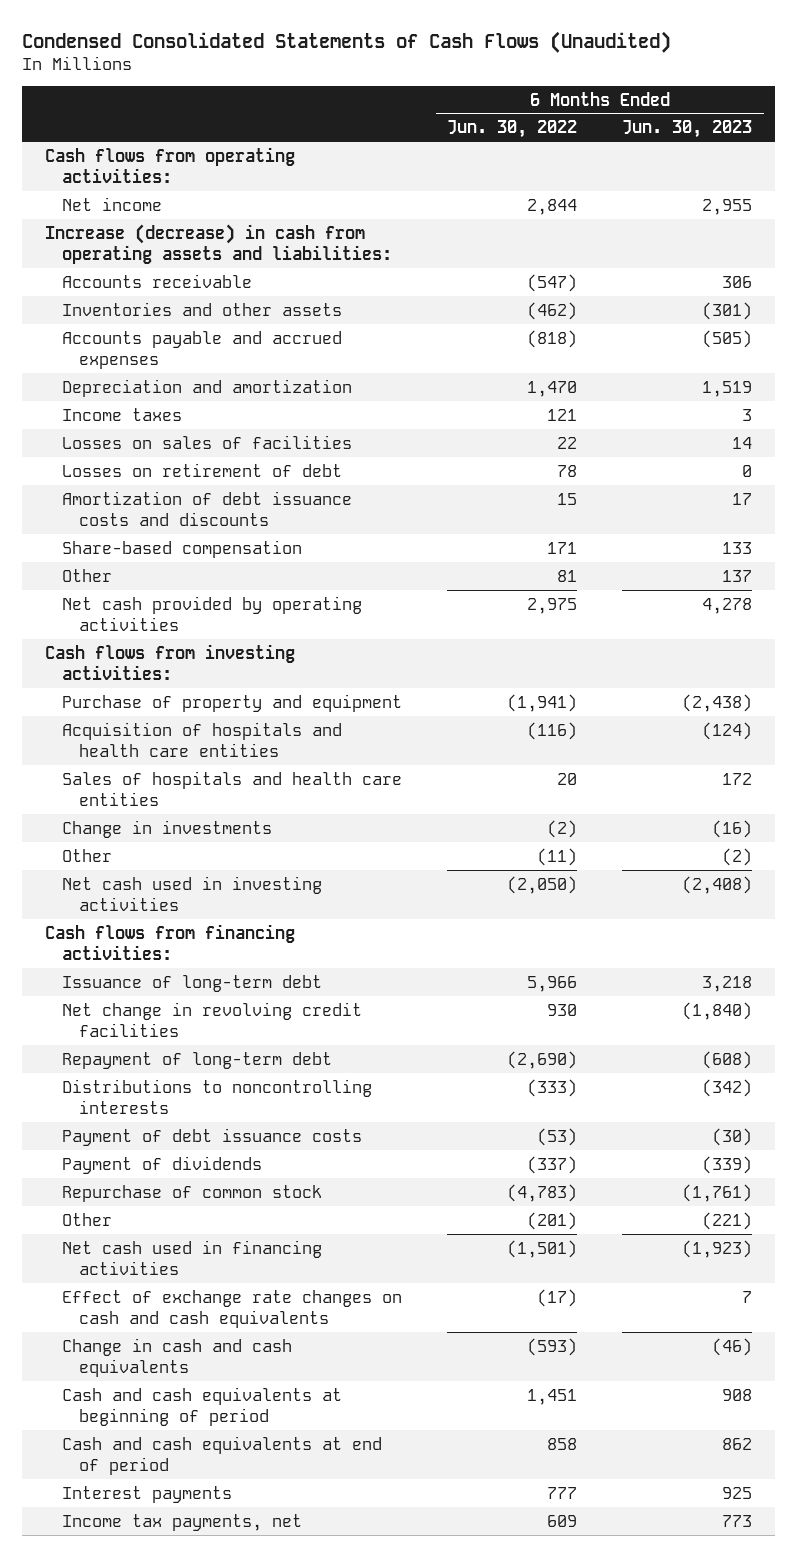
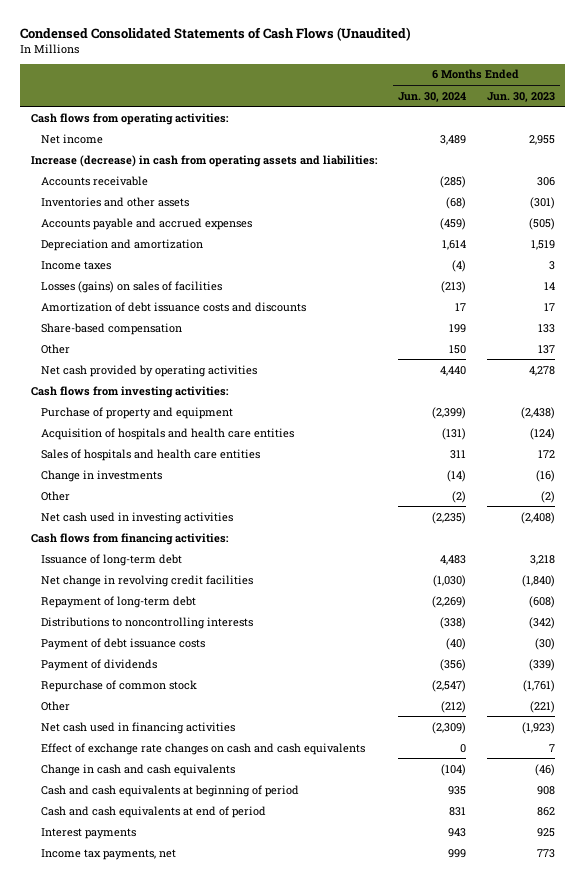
[447,120,578,139] Jun. 30, 2022 -> none
none -> [397,91,466,102] Jun. 30, 2024
[62,462,343,477] Losses on retirement of debt -> none
[62,434,353,449] Losses on sales of facilities -> [41,280,223,293] Losses (gains) on sales of facilities

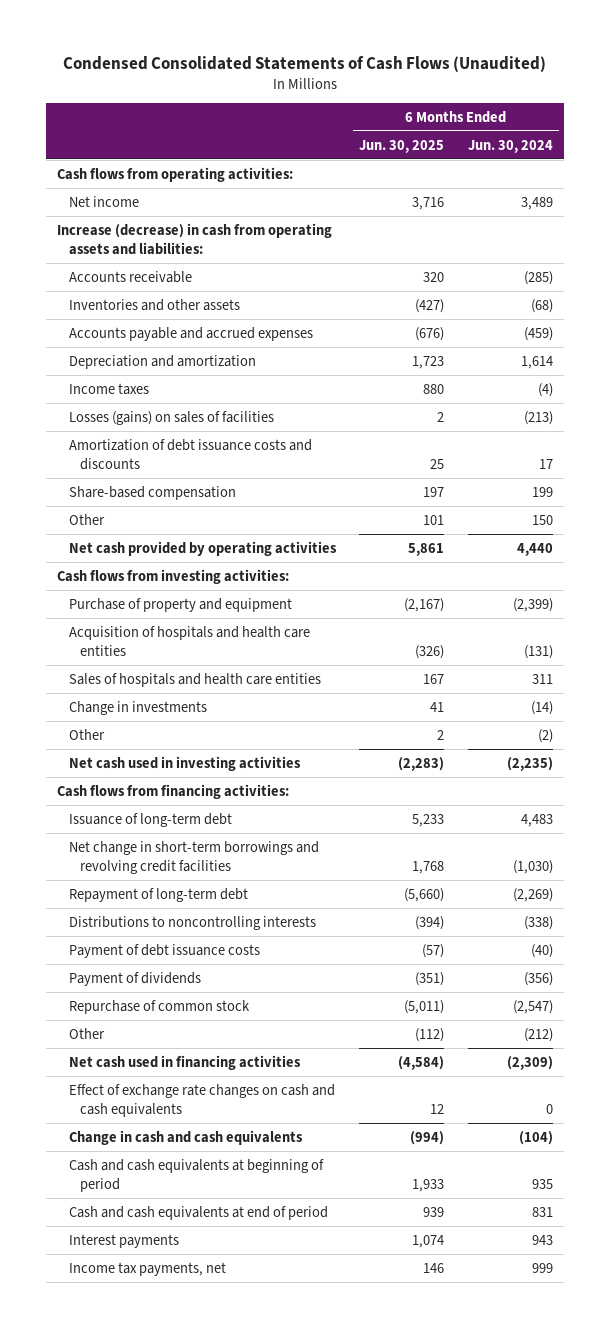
[486,91,555,102] Jun. 30, 2023 -> none
none -> [359,139,445,153] Jun. 30, 2025
[41,574,254,587] Net change in revolving credit facilities -> [68,840,319,874] Net change in short-term borrowings and revolving credit facilities

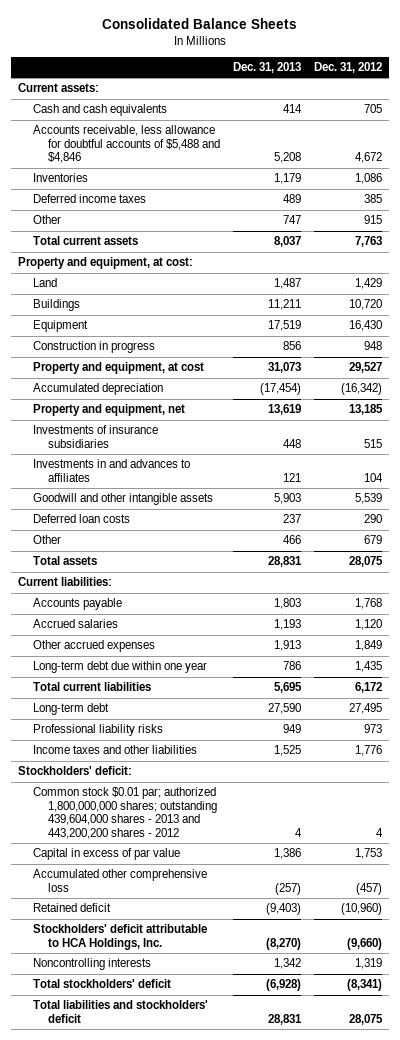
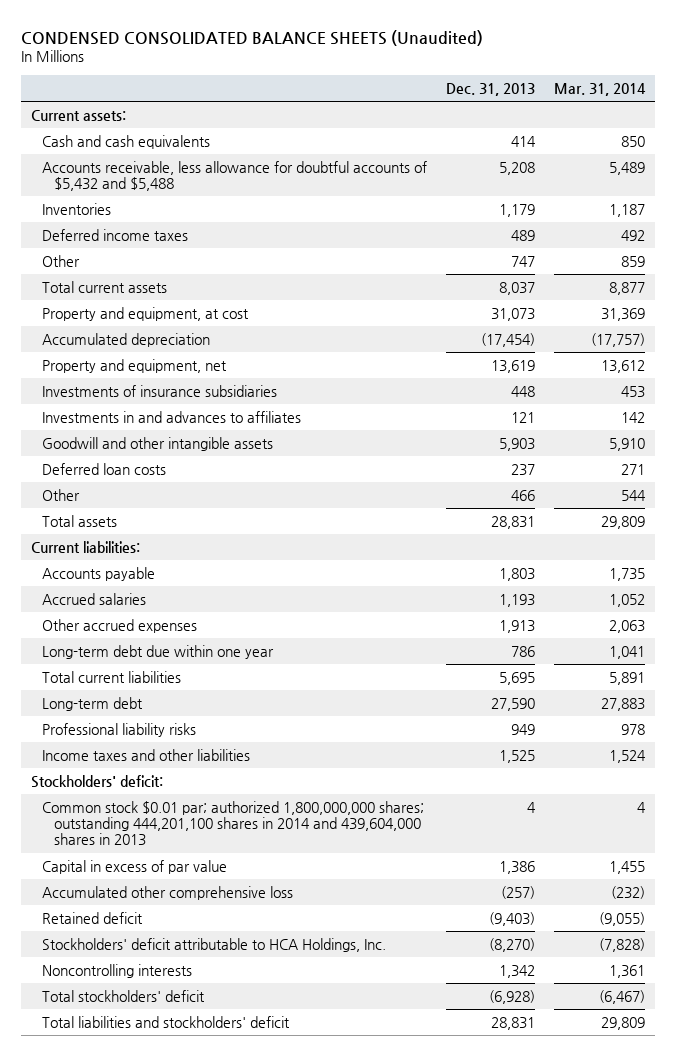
[102,18,298,30] Consolidated Balance Sheets -> [21,29,484,46] CONDENSED CONSOLIDATED BALANCE SHEETS (Unaudited)
[314,62,383,74] Dec. 31, 2012 -> none
none -> [554,82,647,96] Mar. 31, 2014
[32,125,221,164] Accounts receivable, less allowance for doubtful accounts of $5,488 and $4,846 -> [42,160,428,192] Accounts receivable, less allowance for doubtful accounts of $5,432 and $5,488
[17,257,193,270] Property and equipment, at cost: -> none
[32,278,57,288] Land -> none
[32,299,80,312] Buildings -> none
[32,320,88,333] Equipment -> none
[32,341,155,354] Construction in progress -> none
[32,787,218,839] Common stock $0.01 par; authorized 1,800,000,000 shares; outstanding 439,604,000 shares - 2013 and 443,200,200 shares - 2012 -> [42,800,425,847] Common stock $0.01 par; authorized 1,800,000,000 shares; outstanding 444,201,100 shares in 2014 and 439,604,000 shares in 2013

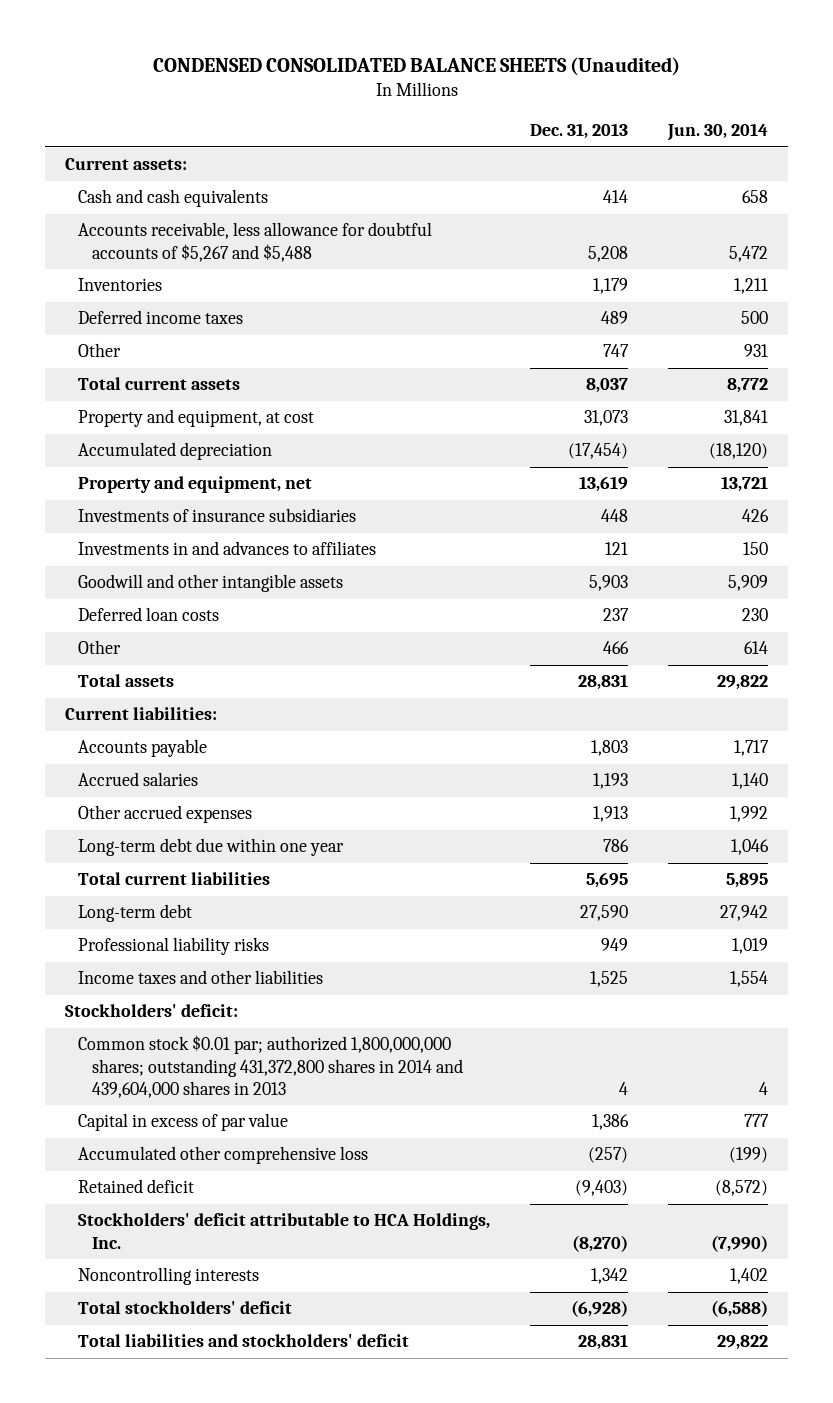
[554,82,647,96] Mar. 31, 2014 -> none
none -> [667,123,769,142] Jun. 30, 2014
[42,160,428,192] Accounts receivable, less allowance for doubtful accounts of $5,432 and $5,488 -> [78,222,433,262] Accounts receivable, less allowance for doubtful accounts of $5,267 and $5,488
[42,800,425,847] Common stock $0.01 par; authorized 1,800,000,000 shares; outstanding 444,201,100 shares in 2014 and 439,604,000 shares in 2013 -> [78,1035,463,1098] Common stock $0.01 par; authorized 1,800,000,000 shares; outstanding 431,372,800 shares in 2014 and 439,604,000 shares in 2013

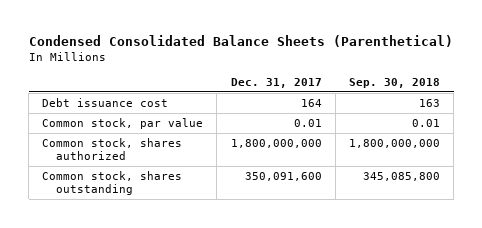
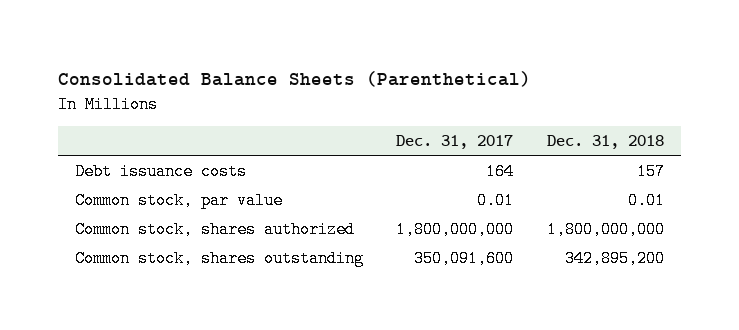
[28,34,453,47] Condensed Consolidated Balance Sheets (Parenthetical) -> [57,71,531,88] Consolidated Balance Sheets (Parenthetical)
[349,77,441,88] Sep. 30, 2018 -> none
none -> [546,135,664,150] Dec. 31, 2018
[42,97,169,107] Debt issuance cost -> [74,162,247,180] Debt issuance costs

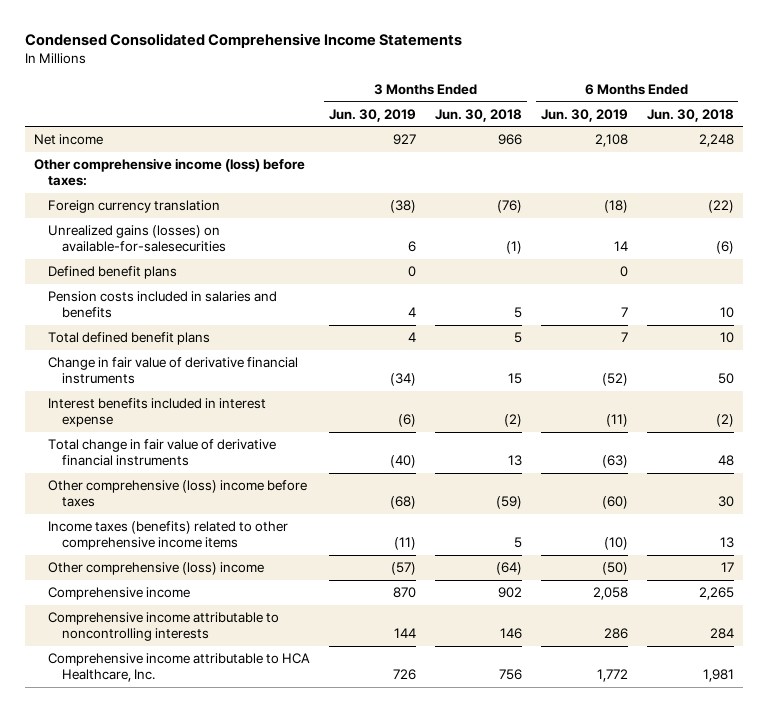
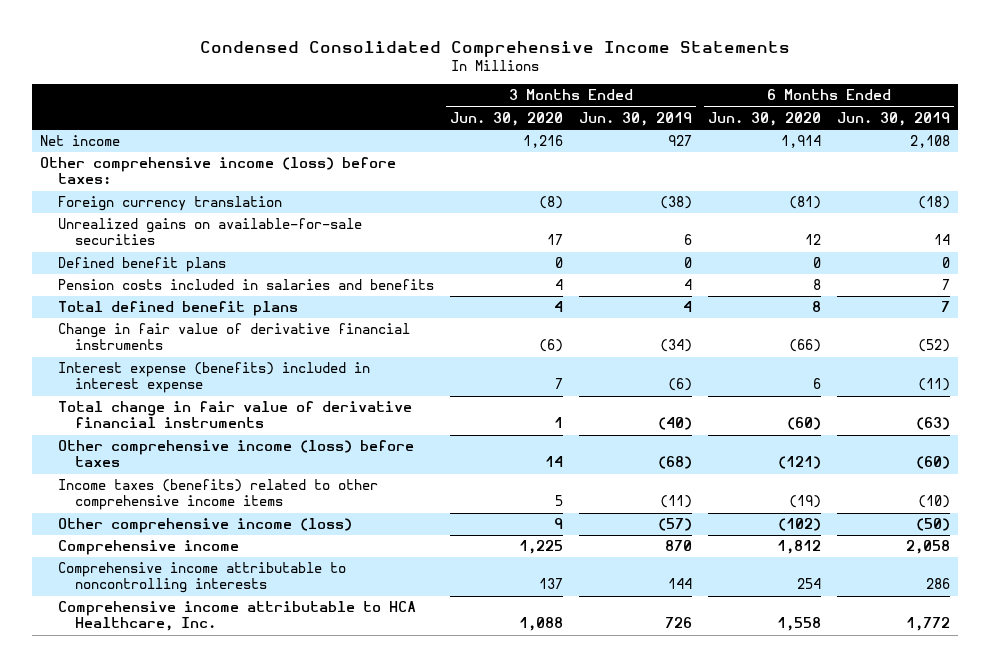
[434,108,522,122] Jun. 30, 2018 -> none
[646,108,734,122] Jun. 30, 2018 -> none
none -> [449,111,563,126] Jun. 30, 2020
none -> [707,111,821,126] Jun. 30, 2020
[48,225,227,253] Unrealized gains (losses) on available-for-salesecurities -> [57,218,362,246] Unrealized gains on available-for-sale securities
[48,398,267,428] Interest benefits included in interest expense -> [57,362,370,394] Interest expense (benefits) included in interest expense
[48,480,308,508] Other comprehensive (loss) income before taxes -> [57,440,414,468] Other comprehensive income (loss) before taxes
[48,562,265,576] Other comprehensive (loss) income -> [57,518,352,534] Other comprehensive income (loss)

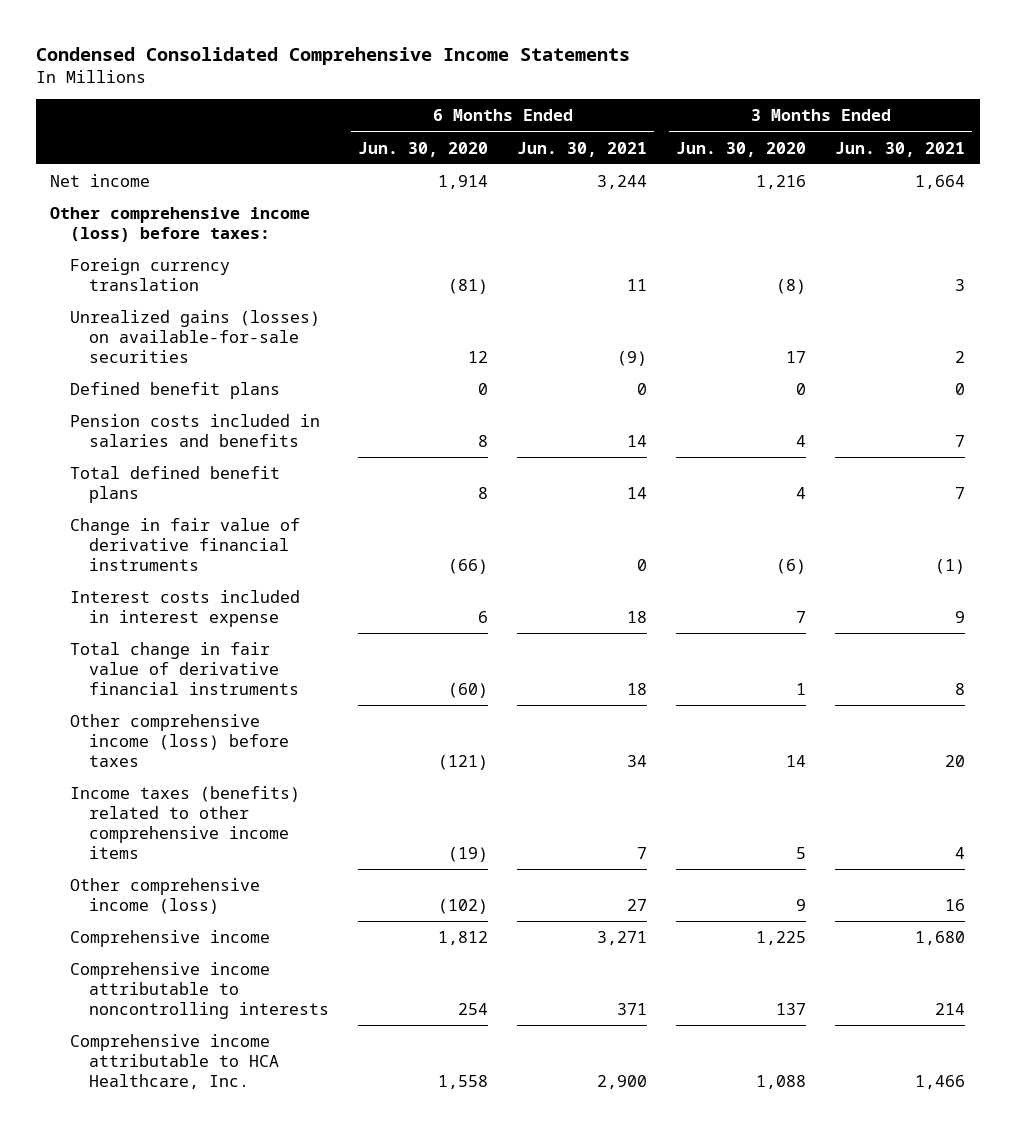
[578,111,692,126] Jun. 30, 2019 -> none
[836,111,950,126] Jun. 30, 2019 -> none
none -> [517,141,648,157] Jun. 30, 2021
none -> [835,141,966,157] Jun. 30, 2021
[57,218,362,246] Unrealized gains on available-for-sale securities -> [69,309,320,364] Unrealized gains (losses) on available-for-sale securities
[57,362,370,394] Interest expense (benefits) included in interest expense -> [69,589,300,628] Interest costs included in interest expense

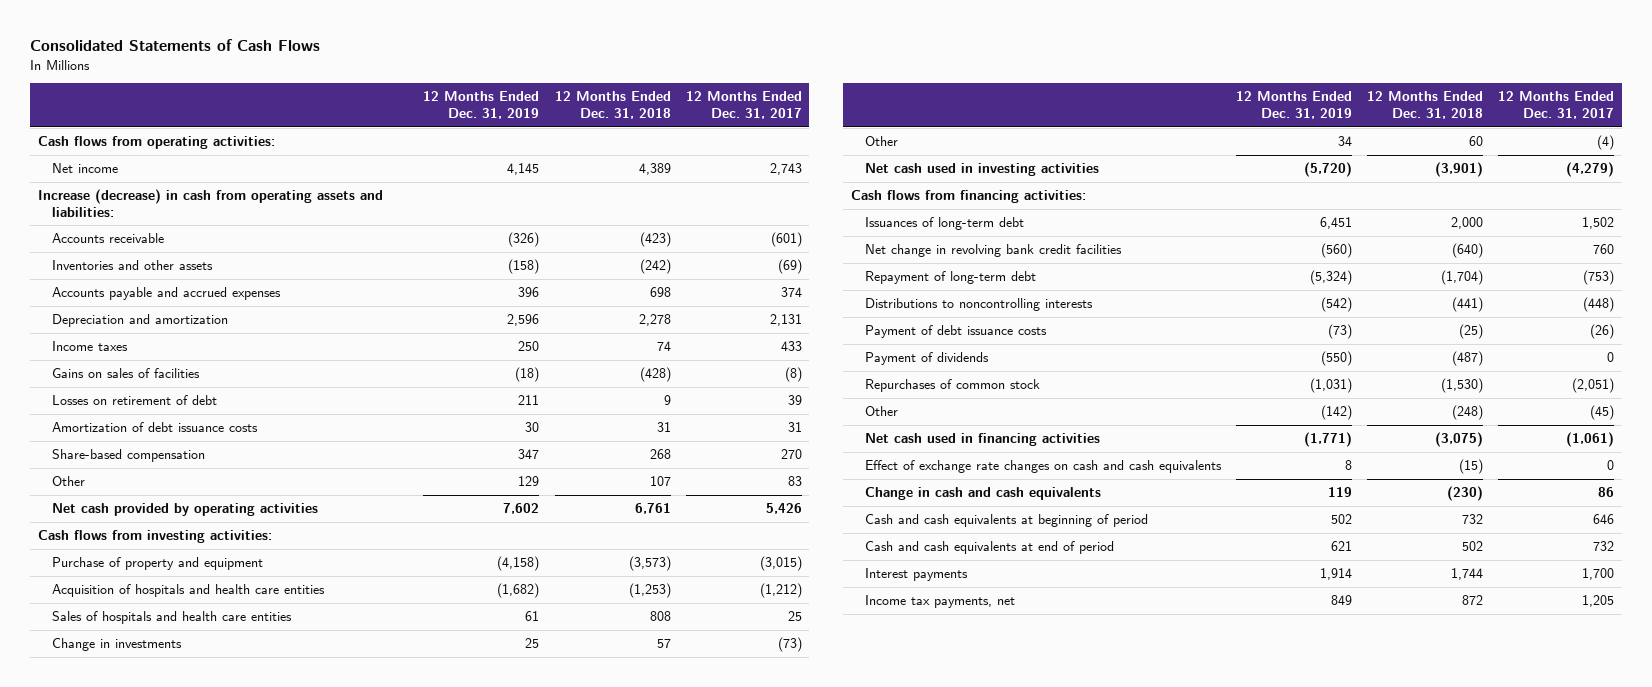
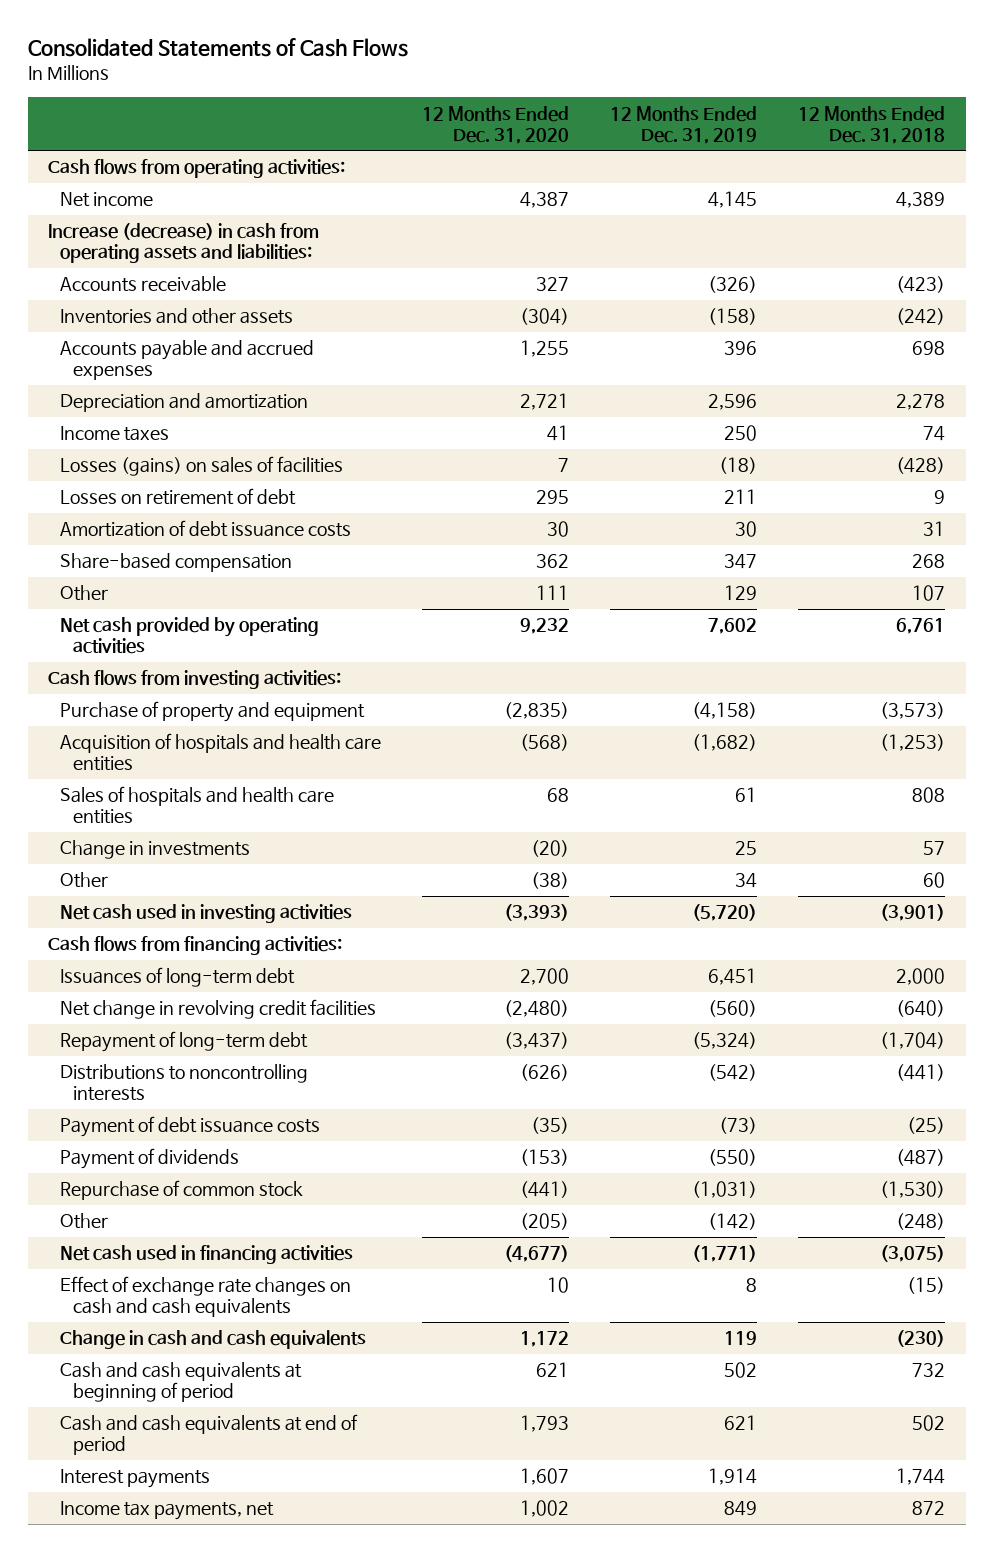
[685,91,802,120] 12 Months Ended Dec. 31, 2017 -> none
none -> [422,105,570,144] 12 Months Ended Dec. 31, 2020
[52,368,201,379] Gains on sales of facilities -> [60,456,344,477] Losses (gains) on sales of facilities
[865,244,1123,258] Net change in revolving bank credit facilities -> [60,999,377,1020] Net change in revolving credit facilities
[865,379,1041,393] Repurchases of common stock -> [60,1180,304,1201] Repurchase of common stock

